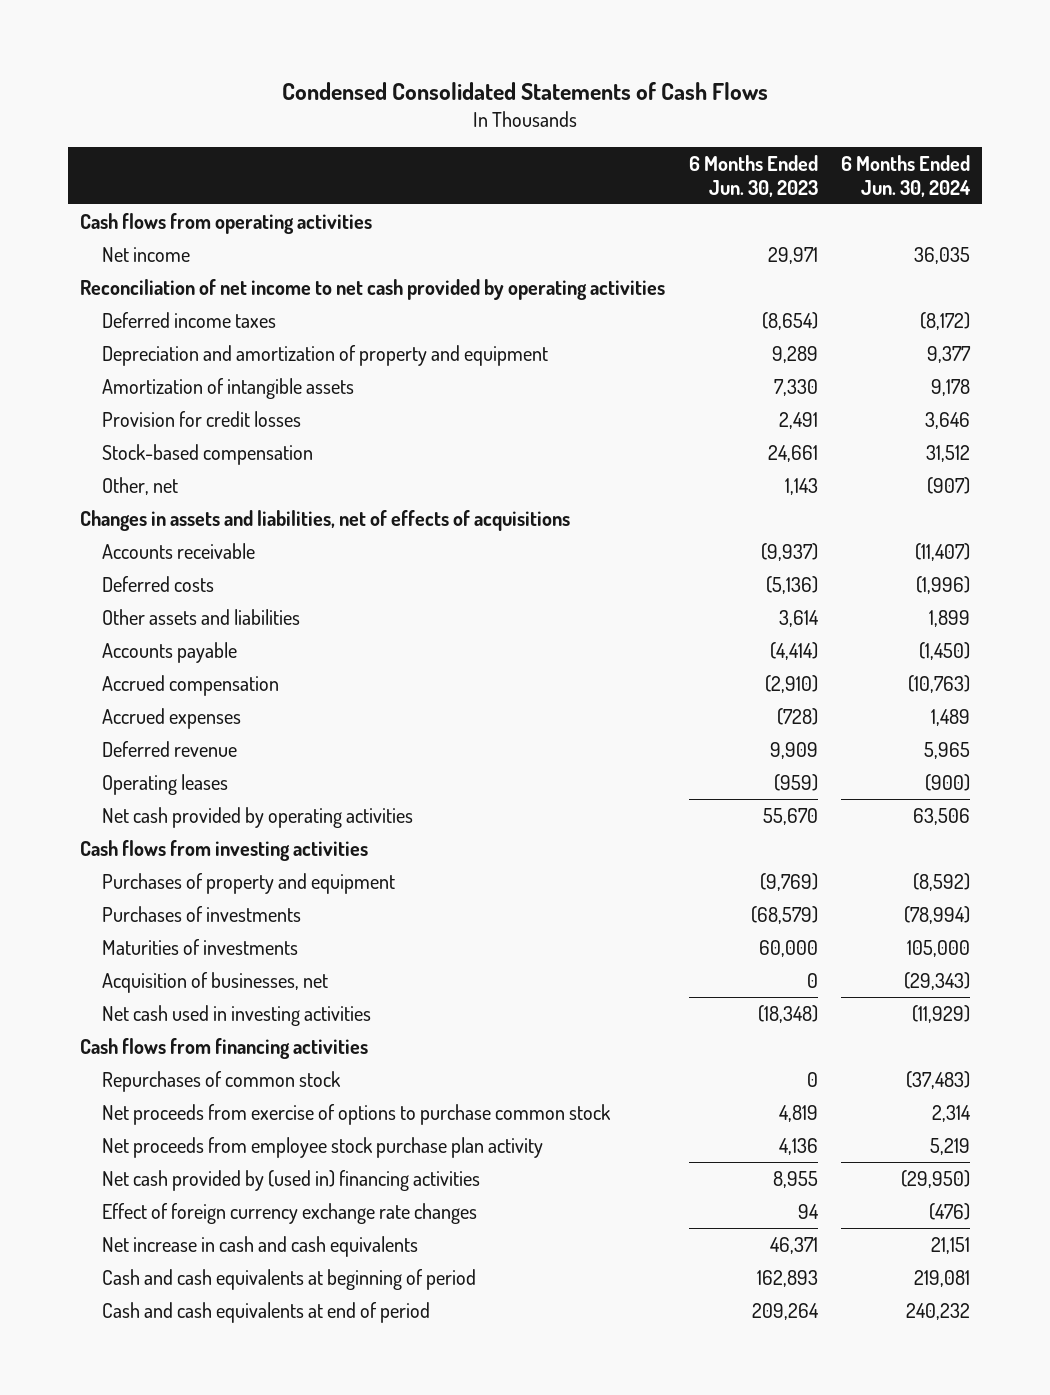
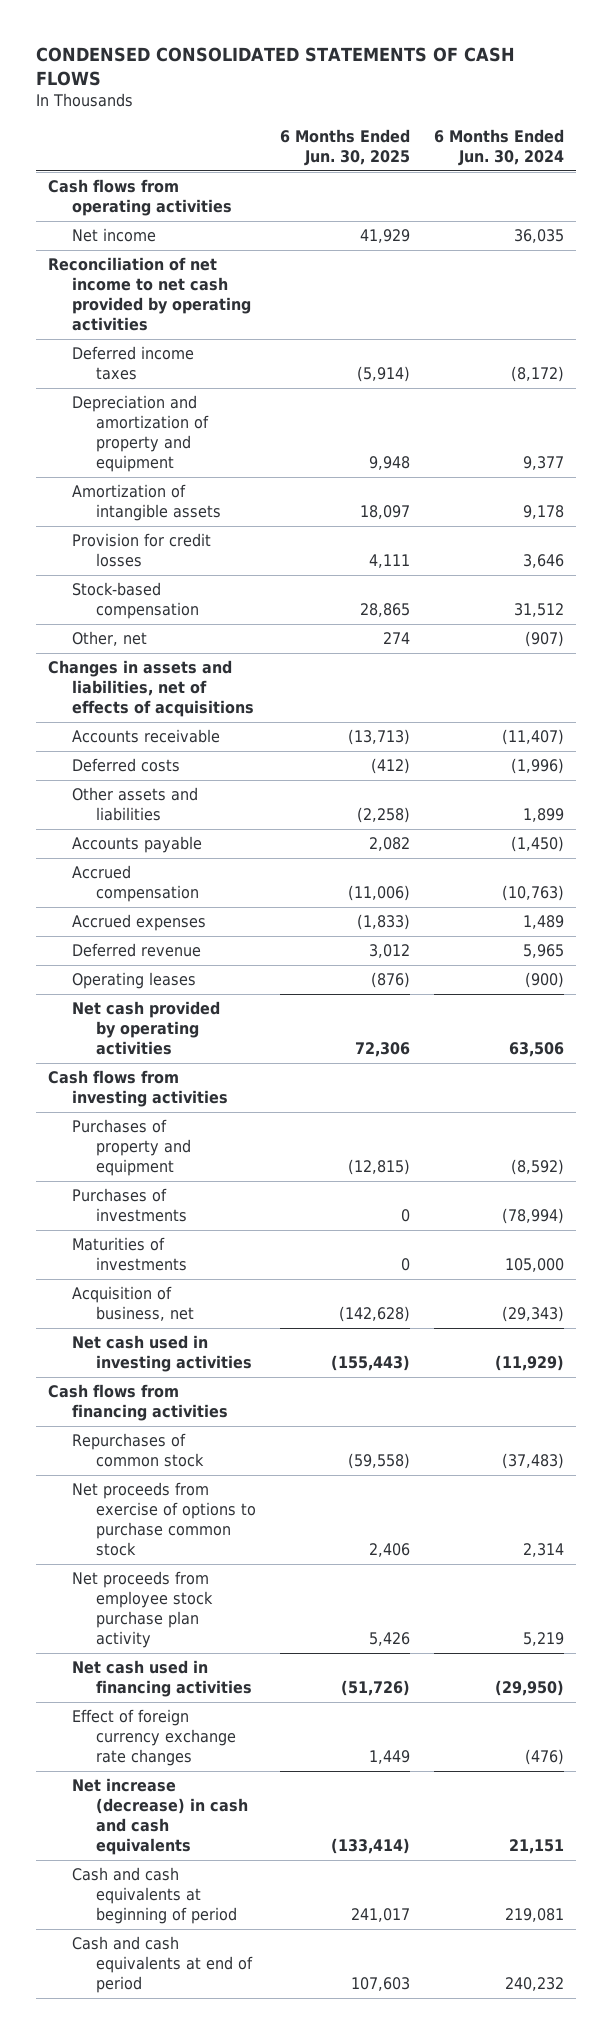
[282,81,769,100] Condensed Consolidated Statements of Cash Flows -> [36,46,516,86] CONDENSED CONSOLIDATED STATEMENTS OF CASH FLOWS
[688,155,818,197] 6 Months Ended Jun. 30, 2023 -> none
none -> [279,128,410,166] 6 Months Ended Jun. 30, 2025
[101,971,328,993] Acquisition of businesses, net -> [72,1286,194,1322] Acquisition of business, net
[101,1169,480,1191] Net cash provided by (used in) financing activities -> [72,1660,252,1698] Net cash used in financing activities
[101,1235,418,1257] Net increase in cash and cash equivalents -> [72,1778,248,1856] Net increase (decrease) in cash and cash equivalents

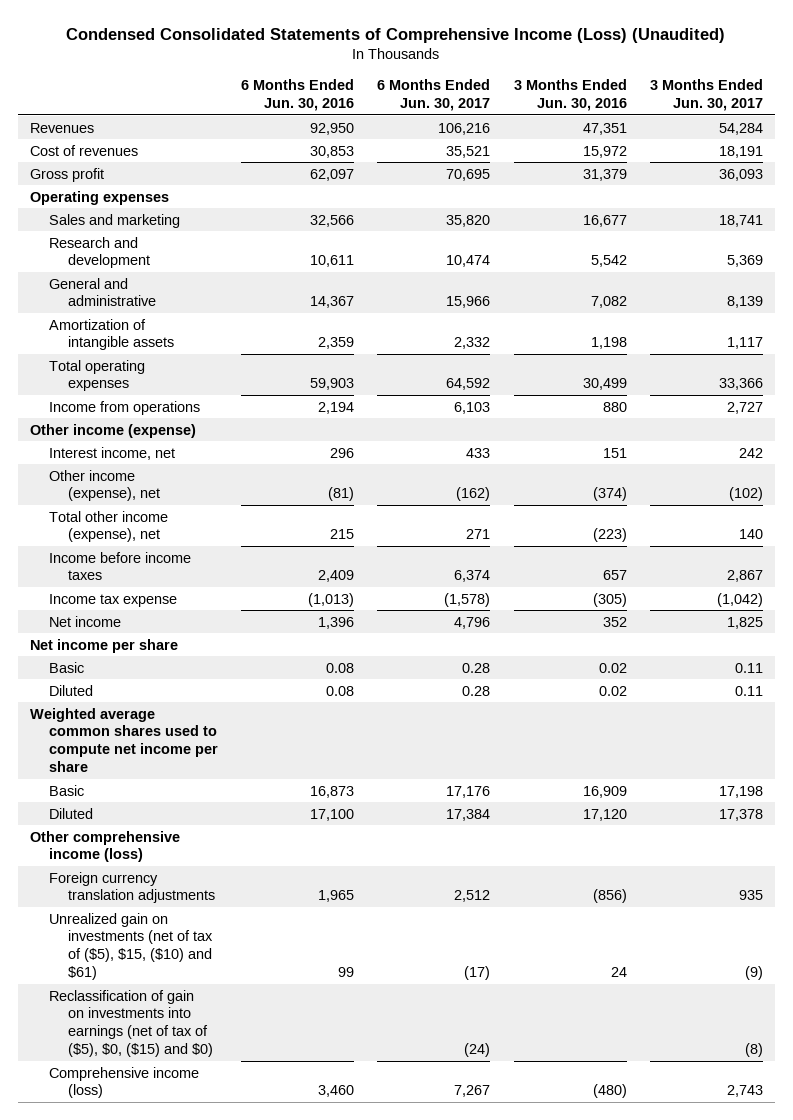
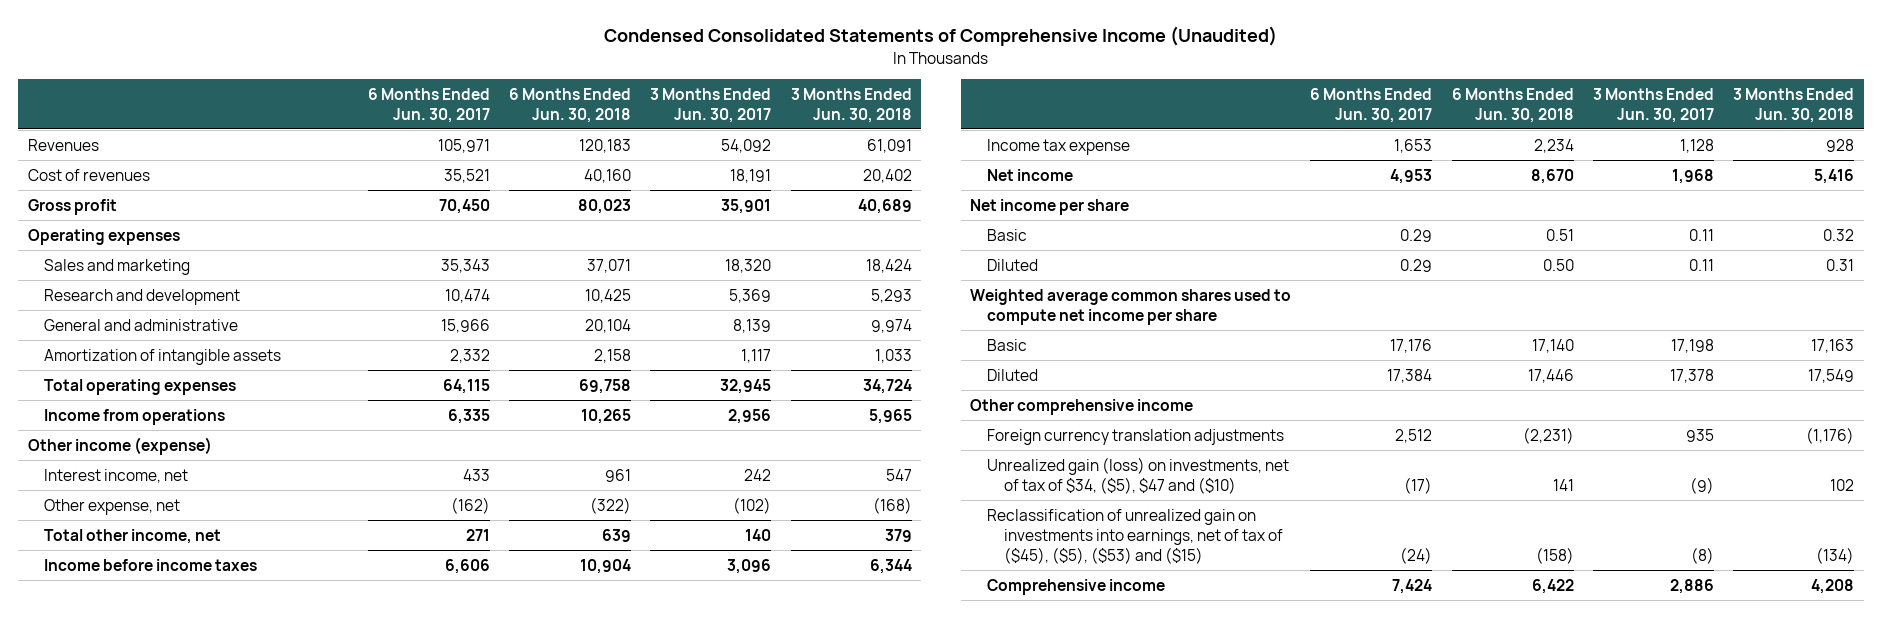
[66,28,726,44] Condensed Consolidated Statements of Comprehensive Income (Loss) (Unaudited) -> [603,26,1277,47] Condensed Consolidated Statements of Comprehensive Income (Unaudited)
[241,79,355,111] 6 Months Ended Jun. 30, 2016 -> none
[513,79,627,111] 3 Months Ended Jun. 30, 2016 -> none
none -> [509,87,632,123] 6 Months Ended Jun. 30, 2018
none -> [790,87,912,123] 3 Months Ended Jun. 30, 2018
[438,122,491,135] 106,216 -> [437,138,490,153] 105,971
[719,122,764,135] 54,284 -> [721,138,772,153] 54,092
[446,168,491,181] 70,695 -> [438,198,490,214] 70,450
[719,168,764,181] 36,093 -> [721,198,772,214] 35,901
[446,214,491,227] 35,820 -> [440,258,490,273] 35,343
[719,214,764,227] 18,741 -> [725,258,772,273] 18,320
[446,378,491,391] 64,592 -> [442,378,490,394] 64,115
[719,378,764,391] 33,366 -> [720,378,772,394] 32,945
[454,401,491,414] 6,103 -> [447,408,490,424] 6,335
[727,401,764,414] 2,727 -> [728,408,772,424] 2,956
[48,469,161,502] Other income (expense), net -> [44,498,181,515] Other expense, net
[48,510,168,543] Total other income (expense), net -> [44,528,222,544] Total other income, net
[454,570,491,583] 6,374 -> [444,558,490,574] 6,606
[727,570,764,583] 2,867 -> [727,558,772,574] 3,096
[444,592,491,607] (1,578) -> [1394,138,1433,153] 1,653
[717,592,764,607] (1,042) -> [1679,138,1714,153] 1,128
[454,616,491,629] 4,796 -> [1390,168,1433,184] 4,953
[727,616,764,629] 1,825 -> [1671,168,1714,184] 1,968
[462,662,491,673] 0.28 -> [1400,228,1433,242] 0.29
[462,685,491,696] 0.28 -> [1400,258,1433,272] 0.29
[29,830,180,863] Other comprehensive income (loss) -> [970,398,1194,415] Other comprehensive income
[48,912,214,981] Unrealized gain on investments (net of tax of ($5), $15, ($10) and $61) -> [986,456,1289,494] Unrealized gain (loss) on investments, net of tax of $34, ($5), $47 and ($10)
[48,989,214,1058] Reclassification of gain on investments into earnings (net of tax of ($5), $0, ($15) and $0) -> [986,508,1283,564] Reclassification of unrealized gain on investments into earnings, net of tax of ($45), ($5), ($53) and ($15)
[48,1066,199,1099] Comprehensive income (loss) -> [986,578,1165,595] Comprehensive income
[454,1085,491,1098] 7,267 -> [1392,578,1433,594] 7,424
[727,1085,764,1098] 2,743 -> [1669,578,1714,594] 2,886

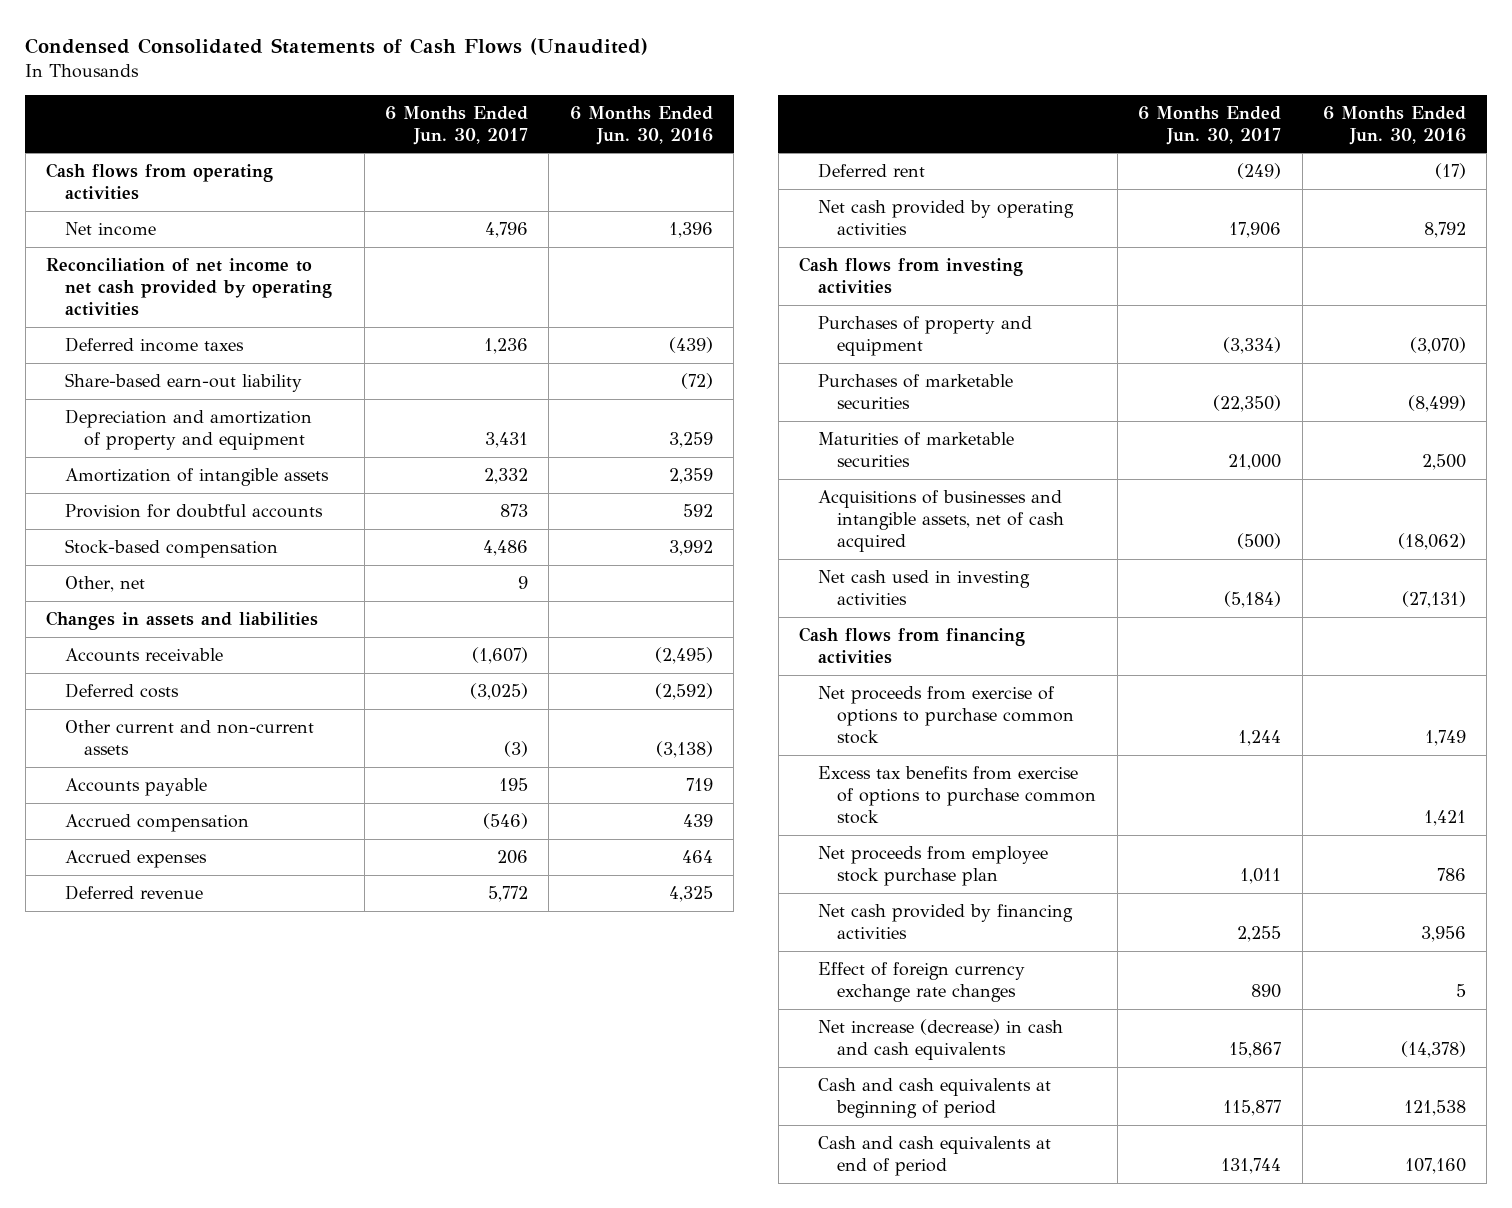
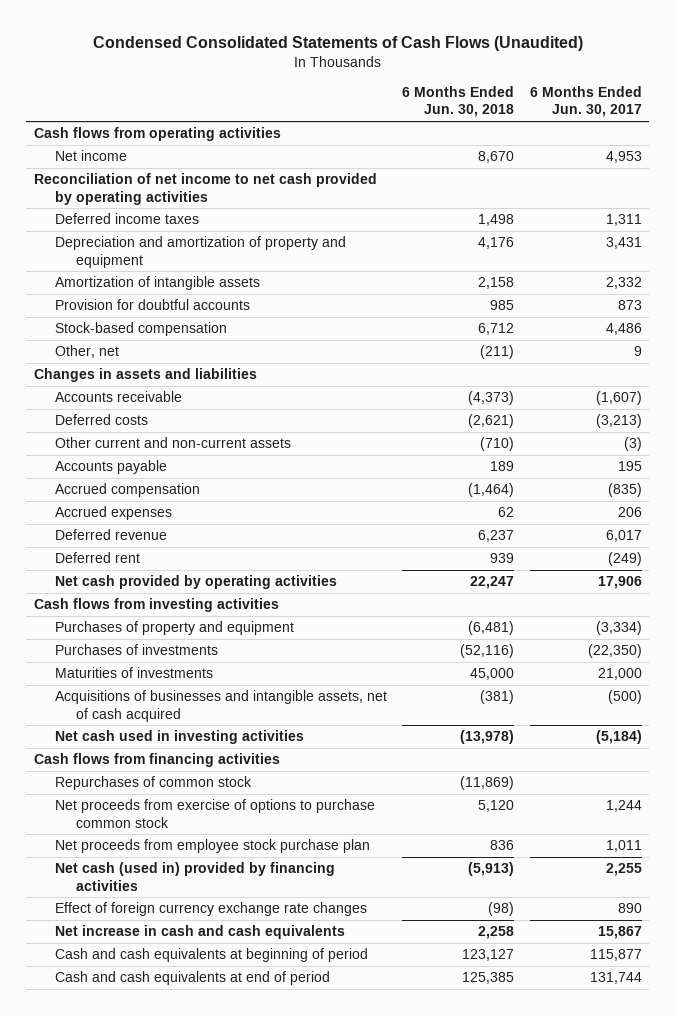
[569,105,713,145] 6 Months Ended Jun. 30, 2016 -> none
none -> [402,86,515,118] 6 Months Ended Jun. 30, 2018
[485,221,529,238] 4,796 -> [605,151,642,164] 4,953
[65,372,303,392] Share-based earn-out liability -> none
[484,337,529,354] 1,236 -> [605,214,642,227] 1,311
[470,682,529,700] (3,025) -> [595,414,642,429] (3,213)
[483,812,529,829] (546) -> [607,483,642,498] (835)
[488,885,529,902] 5,772 -> [605,530,642,543] 6,017
[818,373,1014,409] Purchases of marketable securities -> [55,644,219,656] Purchases of investments
[818,431,1015,467] Maturities of marketable securities -> [55,667,214,679] Maturities of investments
none -> [55,776,253,791] Repurchases of common stock
[818,765,1097,824] Excess tax benefits from exercise of options to purchase common stock -> none
[818,903,1074,939] Net cash provided by financing activities -> [55,862,336,891] Net cash (used in) provided by financing activities
[818,1018,1064,1060] Net increase (decrease) in cash and cash equivalents -> [55,925,346,940] Net increase in cash and cash equivalents

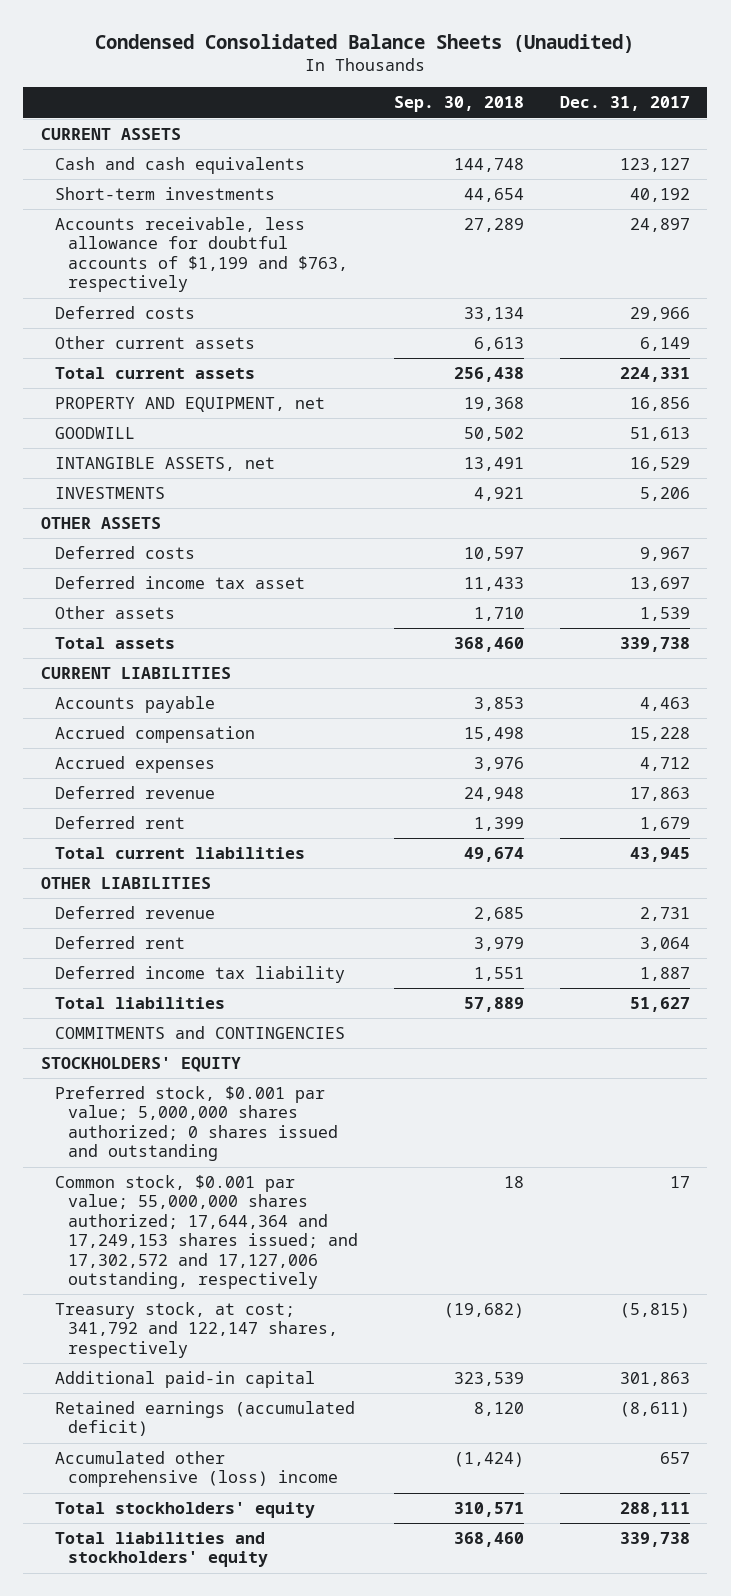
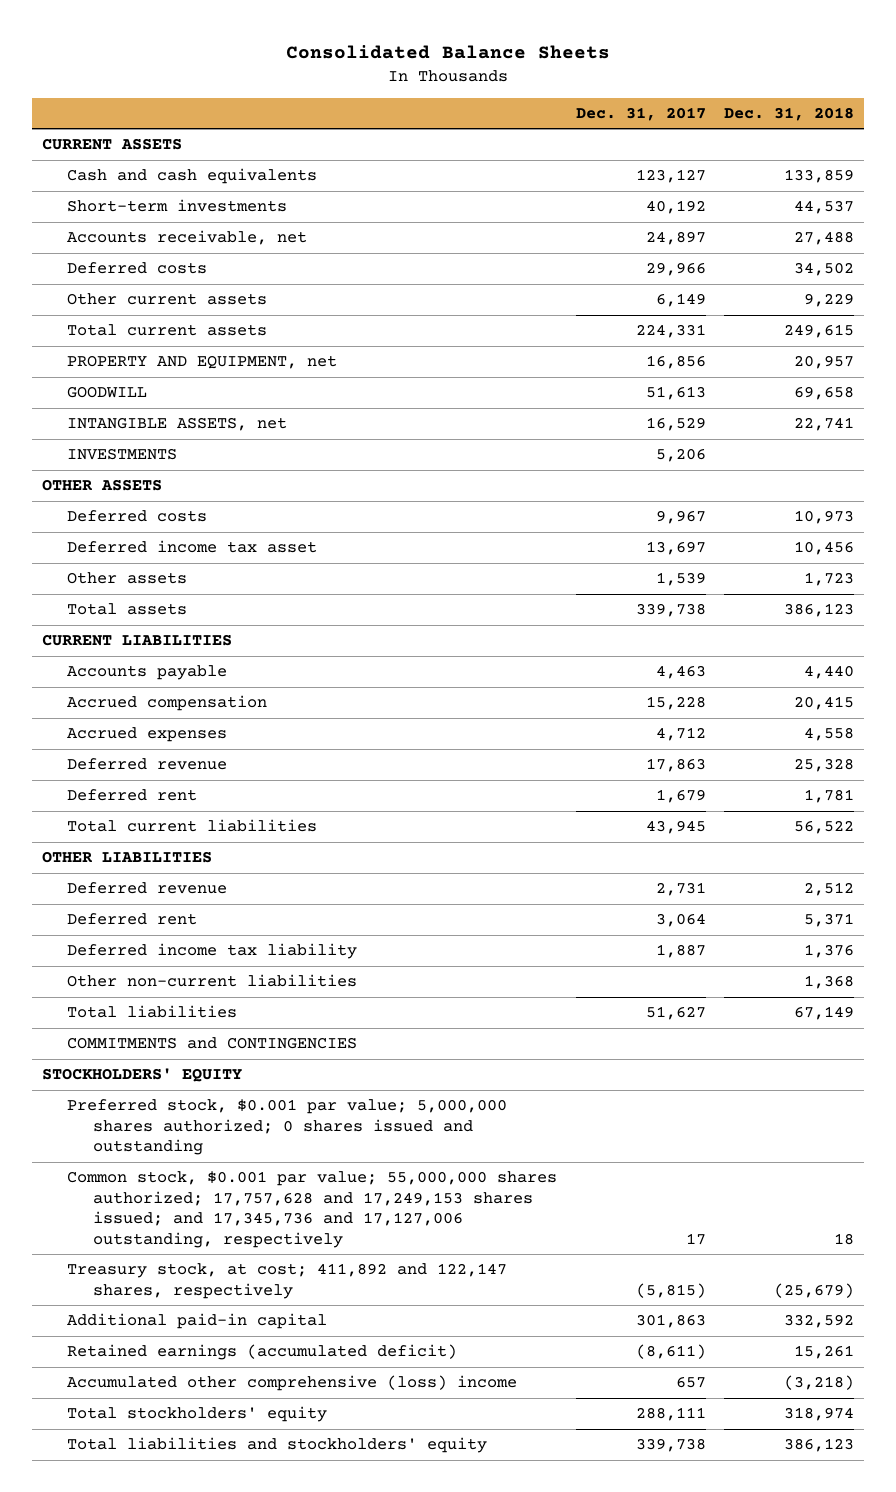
[95,33,635,53] Condensed Consolidated Balance Sheets (Unaudited) -> [286,45,611,60] Consolidated Balance Sheets
[393,96,524,113] Sep. 30, 2018 -> none
none -> [724,107,855,122] Dec. 31, 2018
[54,217,349,293] Accounts receivable, less allowance for doubtful accounts of $1,199 and $763, respectively -> [67,230,308,246] Accounts receivable, net
none -> [67,974,358,988] Other non-current liabilities
[54,1175,359,1290] Common stock, $0.001 par value; 55,000,000 shares authorized; 17,644,364 and 17,249,153 shares issued; and 17,302,572 and 17,127,006 outstanding, respectively -> [67,1171,558,1248] Common stock, $0.001 par value; 55,000,000 shares authorized; 17,757,628 and 17,249,153 shares issued; and 17,345,736 and 17,127,006 outstanding, respectively
[54,1302,339,1358] Treasury stock, at cost; 341,792 and 122,147 shares, respectively -> [67,1263,508,1299] Treasury stock, at cost; 411,892 and 122,147 shares, respectively

